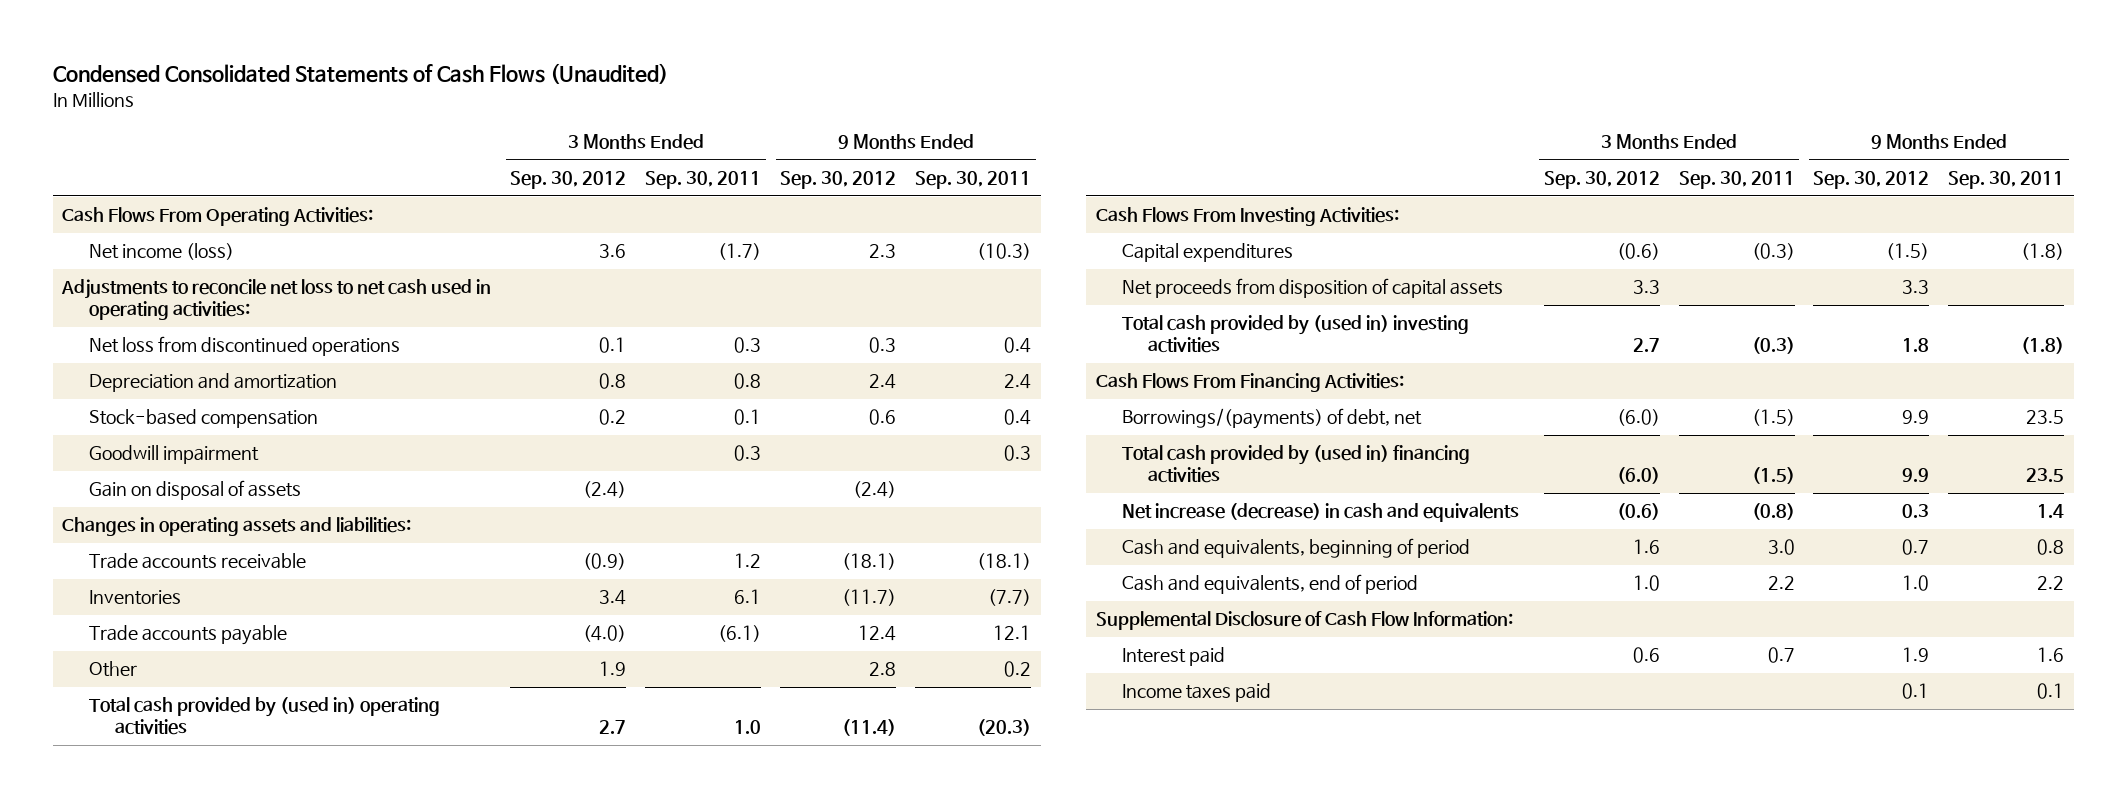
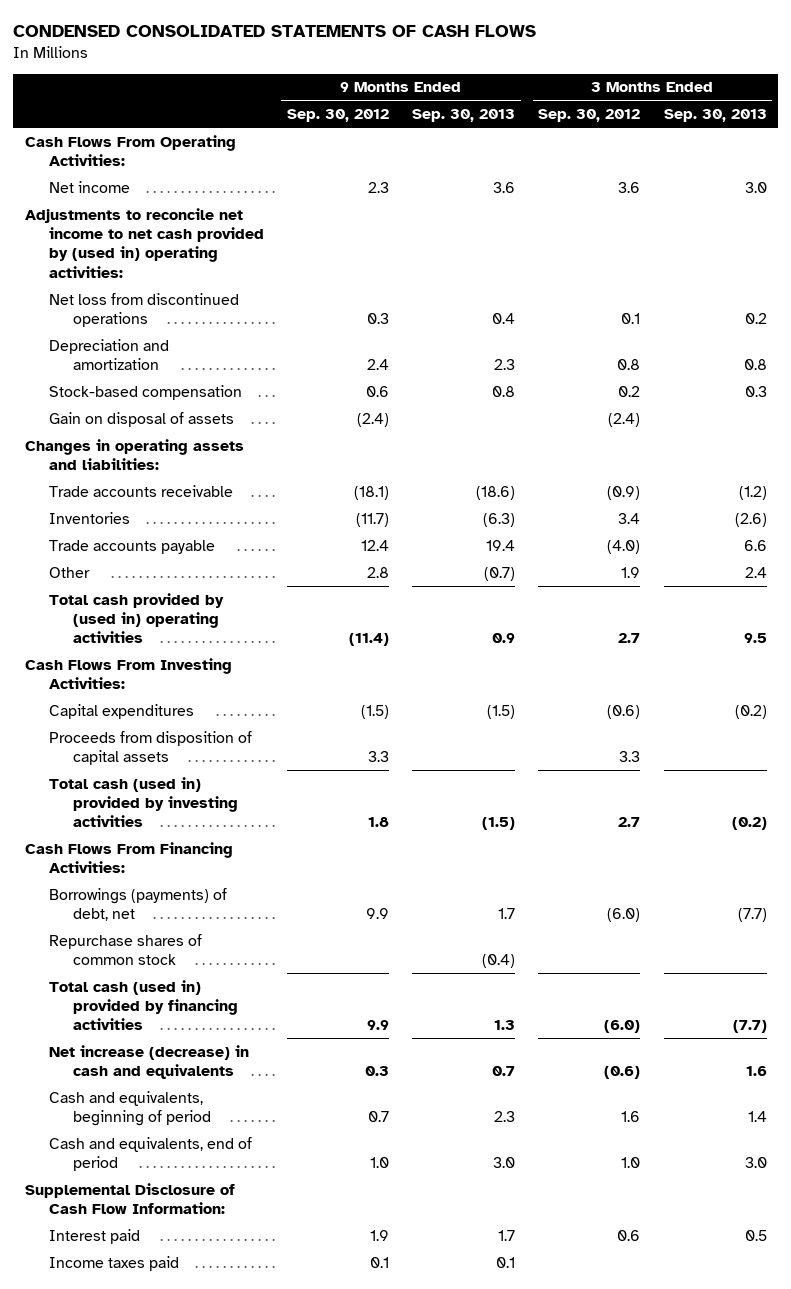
[53,63,669,85] Condensed Consolidated Statements of Cash Flows (Unaudited) -> [13,25,537,38] CONDENSED CONSOLIDATED STATEMENTS OF CASH FLOWS
[645,171,762,190] Sep. 30, 2011 -> none
[915,171,1032,190] Sep. 30, 2011 -> none
none -> [412,109,516,123] Sep. 30, 2013
none -> [663,109,767,123] Sep. 30, 2013
[88,243,234,261] Net income (loss) -> [48,180,130,193] Net income
[61,279,492,321] Adjustments to reconcile net loss to net cash used in operating activities: -> [24,207,264,278] Adjustments to reconcile net income to net cash provided by (used in) operating activities:
[88,445,259,465] Goodwill impairment -> none
[1121,278,1503,299] Net proceeds from disposition of capital assets -> [48,730,252,765] Proceeds from disposition of capital assets
[1121,315,1469,354] Total cash provided by (used in) investing activities -> [48,776,239,828] Total cash (used in) provided by investing activities
[1121,408,1422,430] Borrowings/(payments) of debt, net -> [48,887,227,921] Borrowings (payments) of debt, net
none -> [48,933,202,965] Repurchase shares of common stock
[1121,445,1470,484] Total cash provided by (used in) financing activities -> [48,979,239,1031] Total cash (used in) provided by financing activities

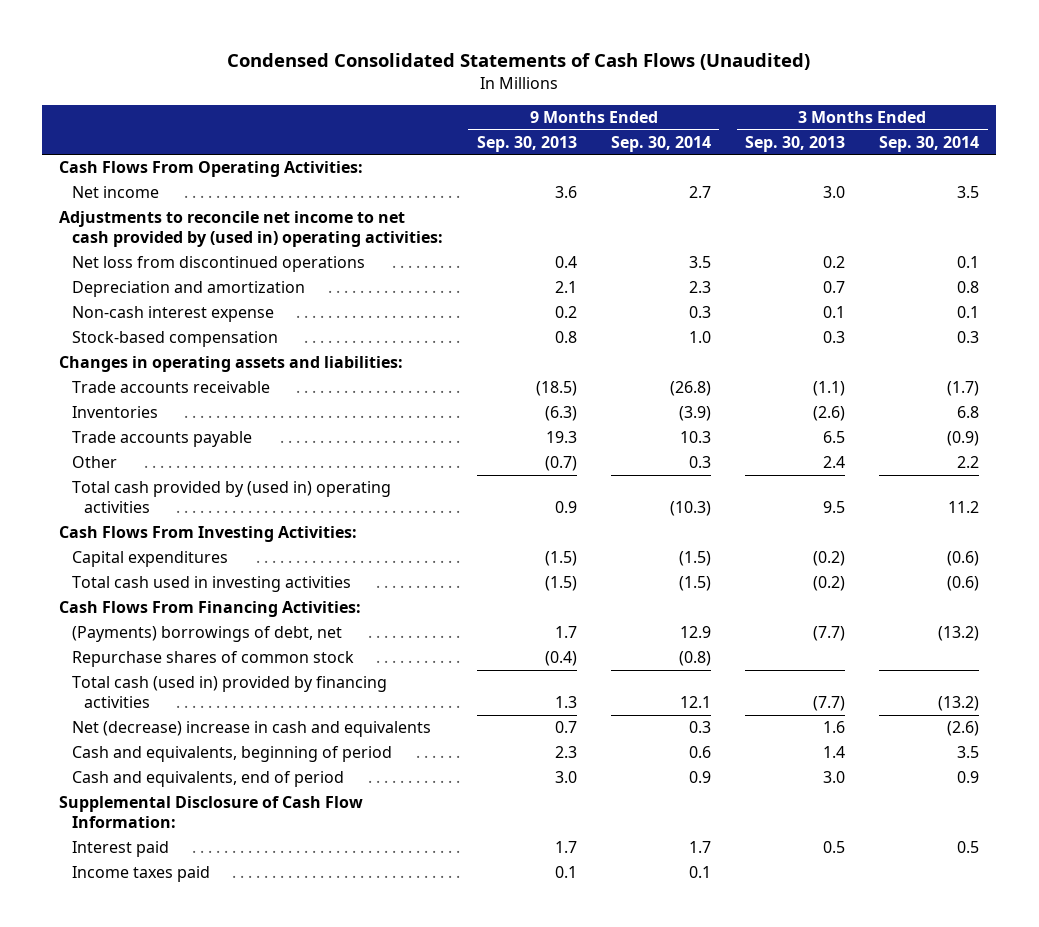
[13,25,537,38] CONDENSED CONSOLIDATED STATEMENTS OF CASH FLOWS -> [227,53,811,71] Condensed Consolidated Statements of Cash Flows (Unaudited)
[286,109,389,123] Sep. 30, 2012 -> none
[538,109,641,123] Sep. 30, 2012 -> none
none -> [610,135,711,152] Sep. 30, 2014
none -> [879,135,980,152] Sep. 30, 2014
[494,358,516,370] 2.3 -> [554,281,577,294] 2.1
[743,358,767,370] 0.8 -> [823,281,846,294] 0.7
none -> [71,306,274,323] Non-cash interest expense
[48,411,234,427] Gain on disposal of assets -> none
[476,485,516,500] (18.6) -> [535,381,577,397] (18.5)
[738,485,767,500] (1.2) -> [813,381,846,397] (1.1)
[486,539,516,551] 19.4 -> [545,431,577,444] 19.3
[743,539,767,551] 6.6 -> [823,431,846,444] 6.5
[48,730,252,765] Proceeds from disposition of capital assets -> none
[48,776,239,828] Total cash (used in) provided by investing activities -> [71,576,351,593] Total cash used in investing activities
[48,887,227,921] Borrowings (payments) of debt, net -> [71,626,342,643] (Payments) borrowings of debt, net
[48,1044,249,1079] Net increase (decrease) in cash and equivalents -> [71,721,431,738] Net (decrease) increase in cash and equivalents

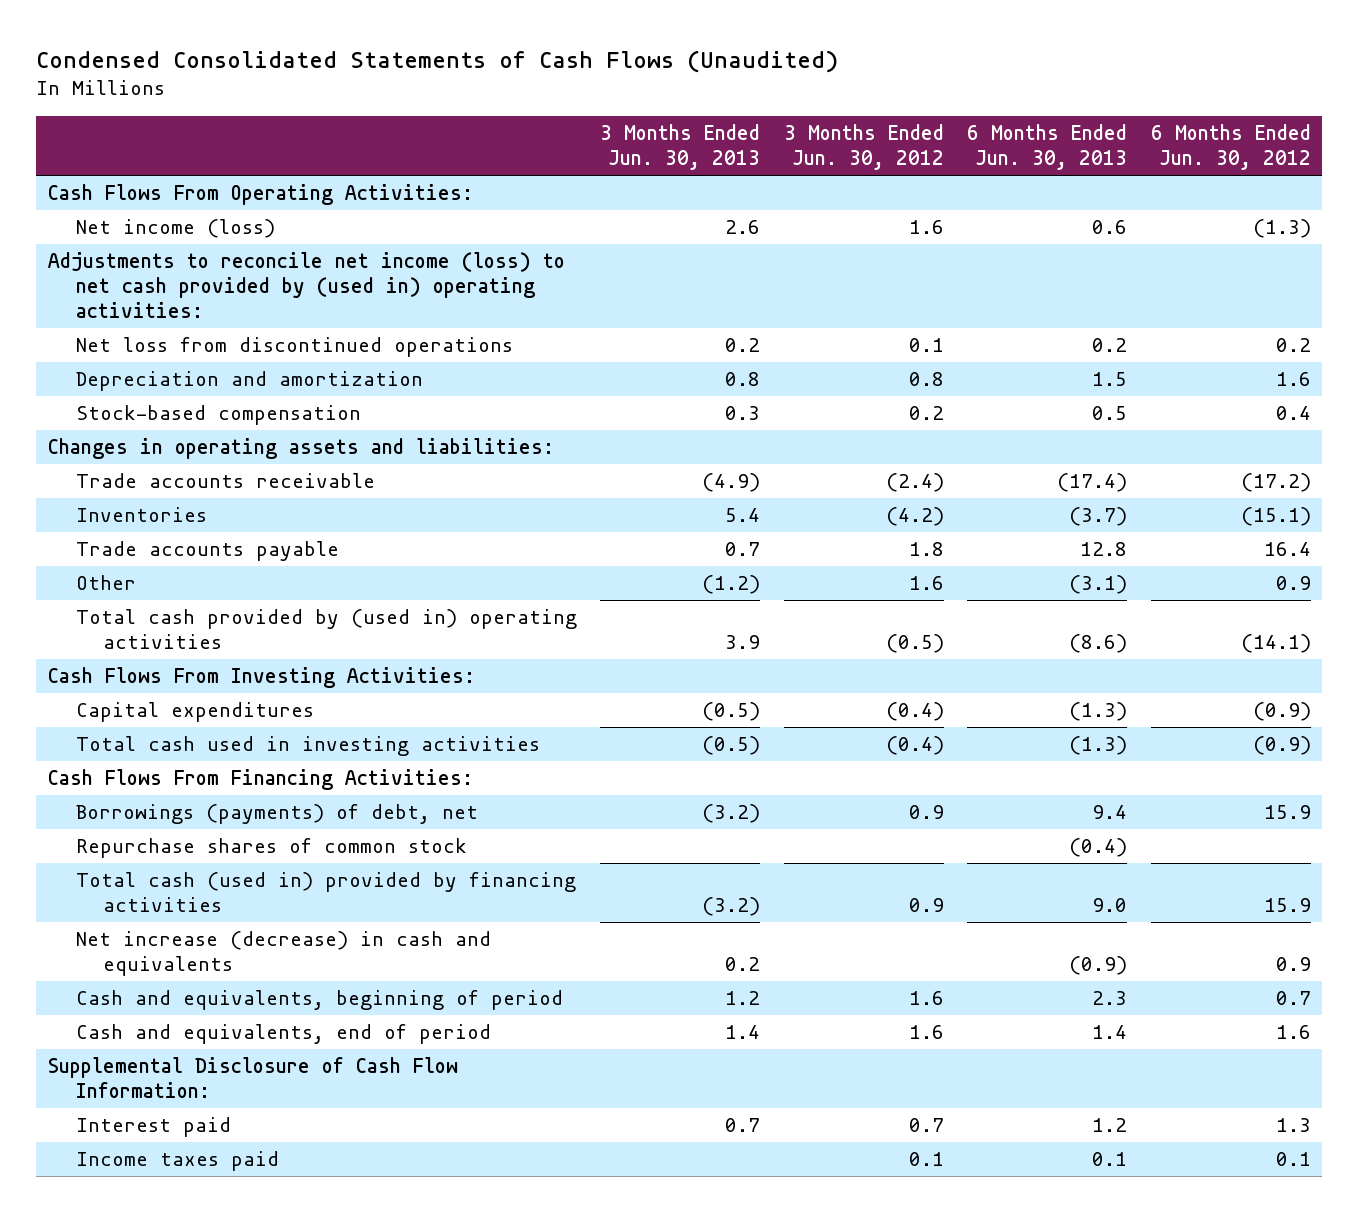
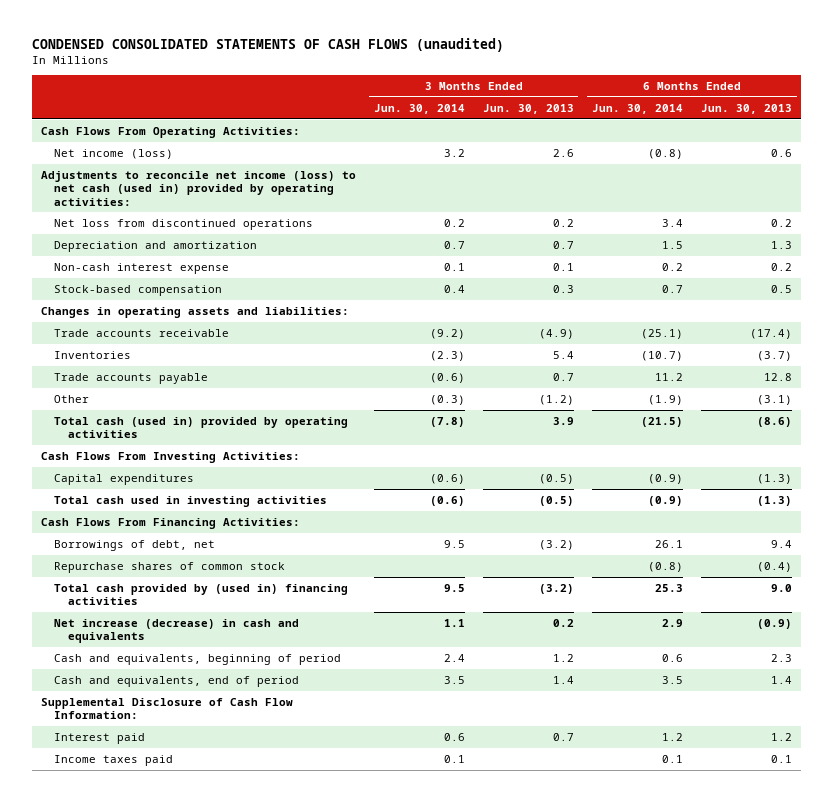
[36,49,839,73] Condensed Consolidated Statements of Cash Flows (Unaudited) -> [31,37,504,52] CONDENSED CONSOLIDATED STATEMENTS OF CASH FLOWS (unaudited)
[783,123,944,171] 3 Months Ended Jun. 30, 2012 -> none
[1150,123,1311,171] 6 Months Ended Jun. 30, 2012 -> none
none -> [373,103,465,114] Jun. 30, 2014
none -> [591,103,683,114] Jun. 30, 2014
[47,252,565,319] Adjustments to reconcile net income (loss) to net cash provided by (used in) operating activities: -> [40,170,356,206] Adjustments to reconcile net income (loss) to net cash (used in) provided by operating activities:
[725,372,761,387] 0.8 -> [552,240,574,249] 0.7
[1092,372,1128,387] 1.5 -> [771,240,793,249] 1.3
none -> [54,262,230,274] Non-cash interest expense
[75,609,577,650] Total cash provided by (used in) operating activities -> [54,416,349,439] Total cash (used in) provided by operating activities
[75,804,478,825] Borrowings (payments) of debt, net -> [54,539,216,551] Borrowings of debt, net
[75,872,576,913] Total cash (used in) provided by financing activities -> [54,583,349,606] Total cash provided by (used in) financing activities

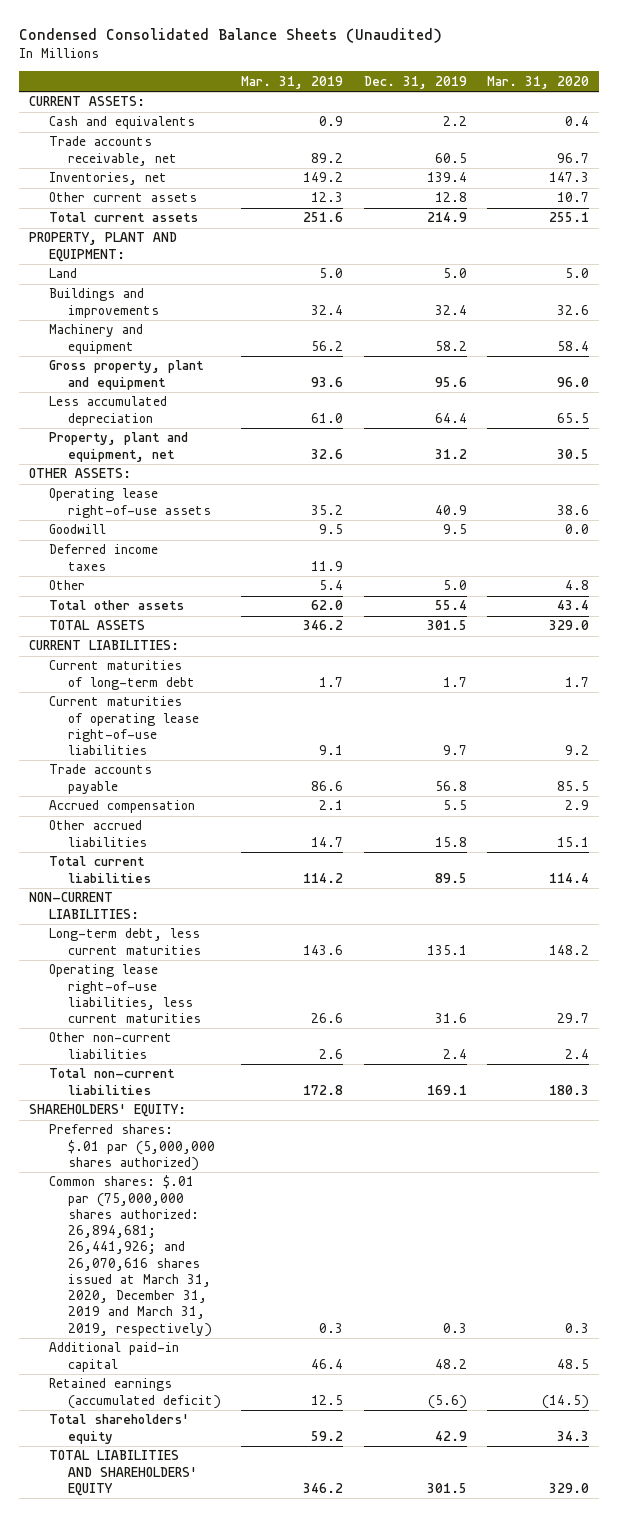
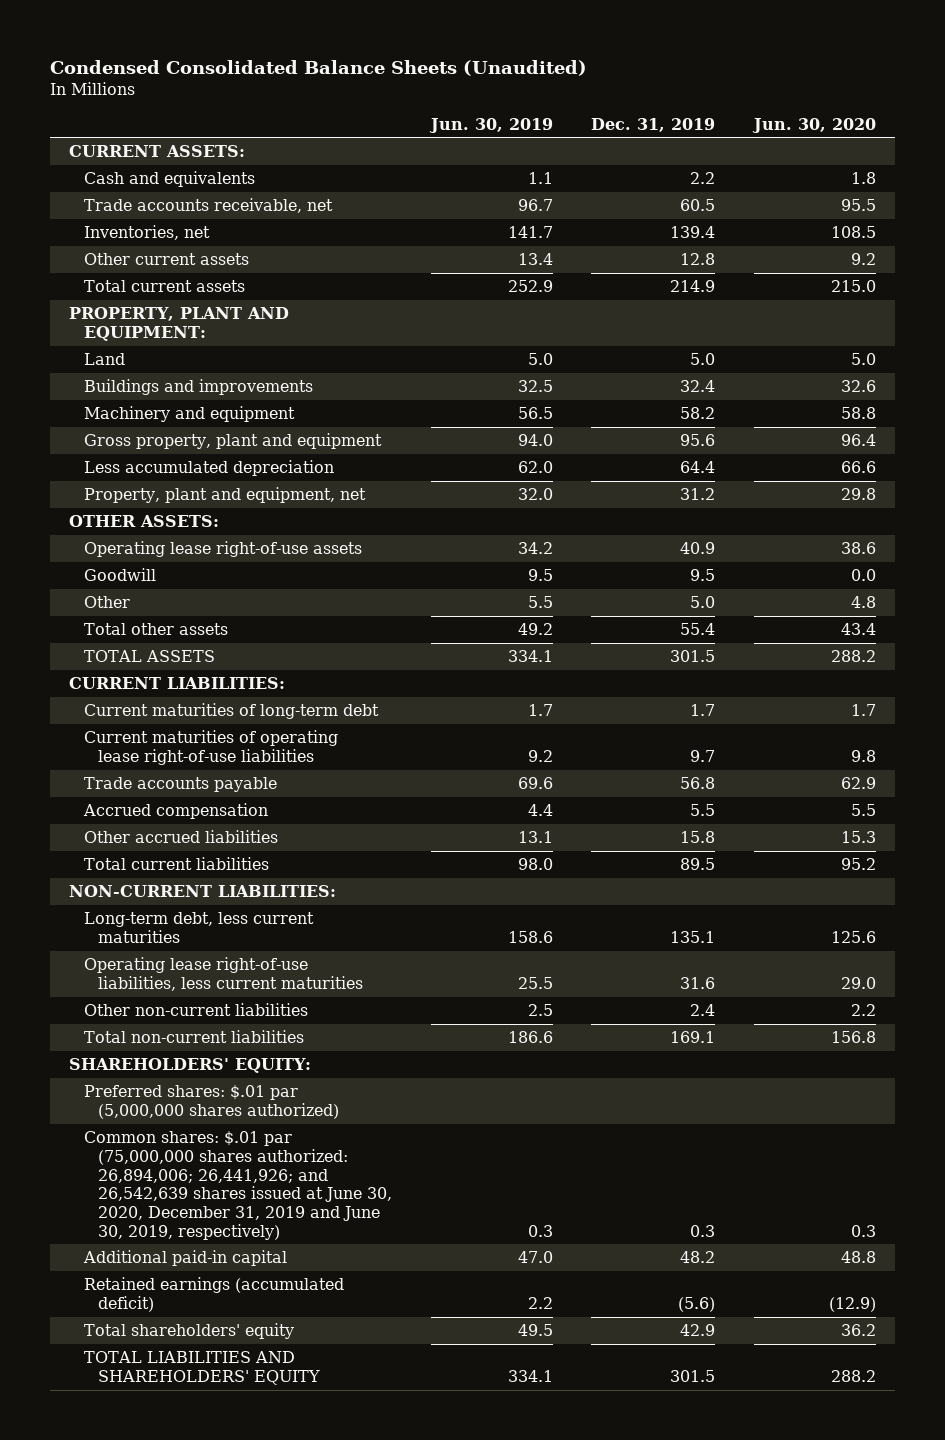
[241,75,344,89] Mar. 31, 2019 -> none
[486,75,589,89] Mar. 31, 2020 -> none
none -> [428,117,553,133] Jun. 30, 2019
none -> [751,117,876,133] Jun. 30, 2020
[48,544,158,571] Deferred income taxes -> none
[48,1175,213,1337] Common shares: $.01 par (75,000,000 shares authorized: 26,894,681; 26,441,926; and 26,070,616 shares issued at March 31, 2020, December 31, 2019 and March 31, 2019, respectively) -> [83,1131,392,1240] Common shares: $.01 par (75,000,000 shares authorized: 26,894,006; 26,441,926; and 26,542,639 shares issued at June 30, 2020, December 31, 2019 and June 30, 2019, respectively)

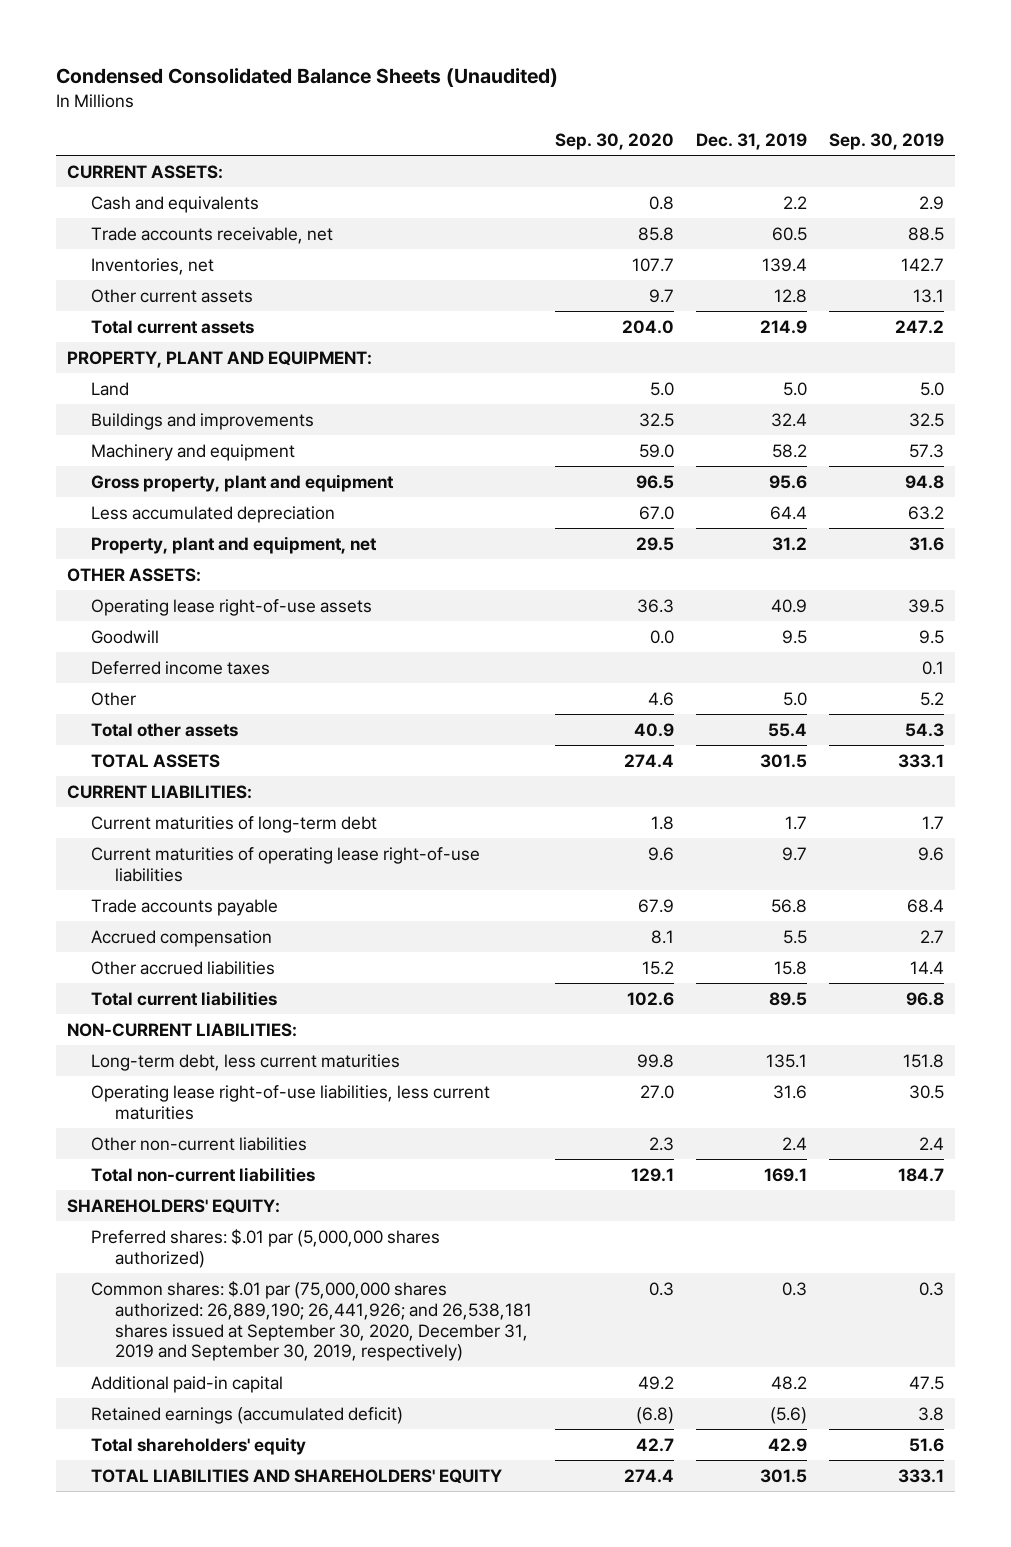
[428,117,553,133] Jun. 30, 2019 -> none
[751,117,876,133] Jun. 30, 2020 -> none
none -> [554,132,674,150] Sep. 30, 2020
none -> [829,132,945,150] Sep. 30, 2019
none -> [91,660,271,675] Deferred income taxes
[83,1131,392,1240] Common shares: $.01 par (75,000,000 shares authorized: 26,894,006; 26,441,926; and 26,542,639 shares issued at June 30, 2020, December 31, 2019 and June 30, 2019, respectively) -> [91,1280,533,1362] Common shares: $.01 par (75,000,000 shares authorized: 26,889,190; 26,441,926; and 26,538,181 shares issued at September 30, 2020, December 31, 2019 and September 30, 2019, respectively)

